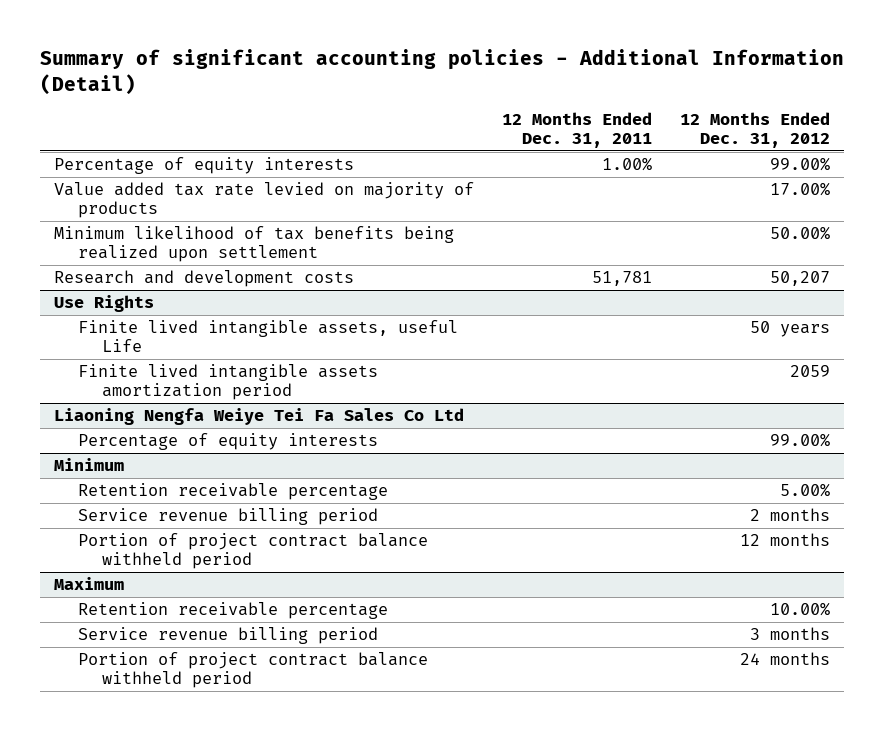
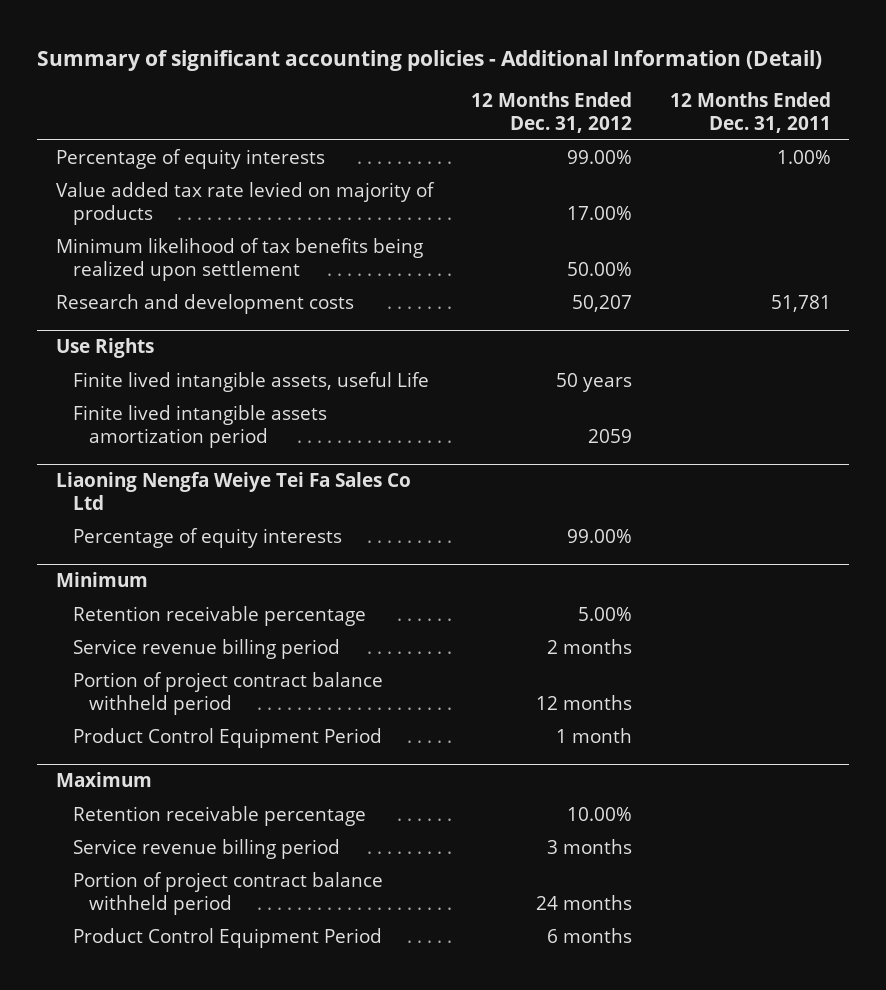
none -> [72,728,382,749] Product Control Equipment Period
none -> [72,928,382,949] Product Control Equipment Period

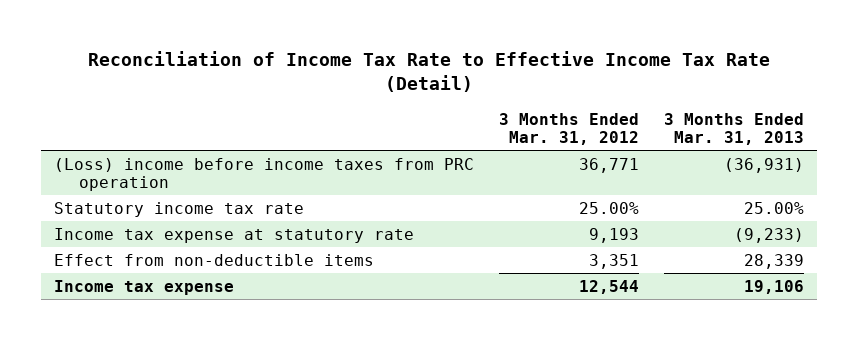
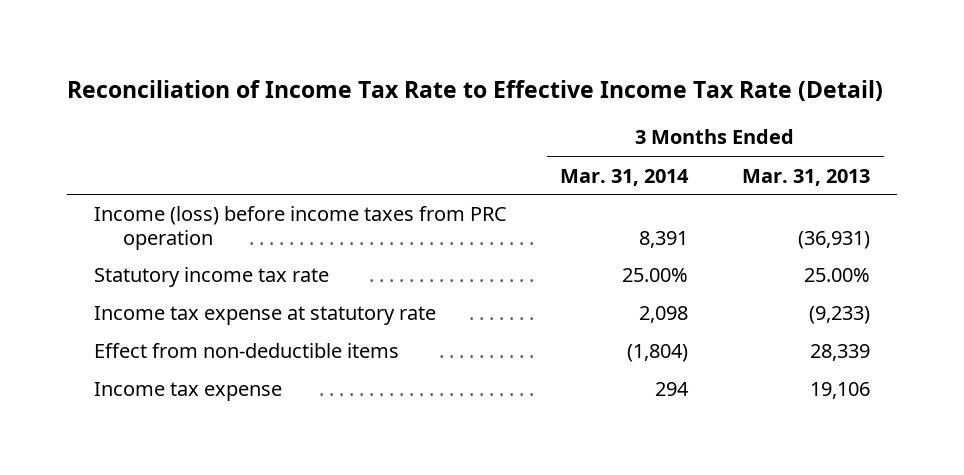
[499,112,640,146] 3 Months Ended Mar. 31, 2012 -> none
none -> [560,168,690,186] Mar. 31, 2014
[53,157,474,192] (Loss) income before income taxes from PRC operation -> [93,206,507,250] Income (loss) before income taxes from PRC operation

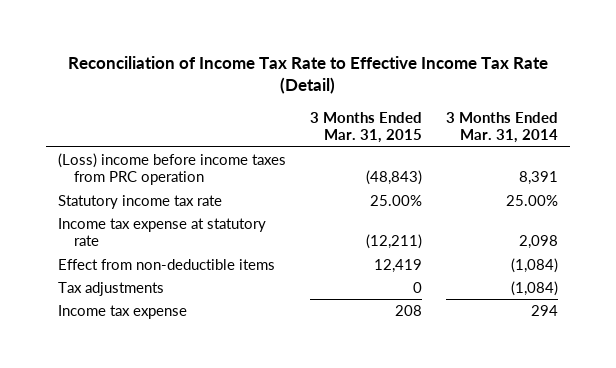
[742,168,871,186] Mar. 31, 2013 -> none
none -> [310,111,423,144] 3 Months Ended Mar. 31, 2015
[93,206,507,250] Income (loss) before income taxes from PRC operation -> [58,152,287,186] (Loss) income before income taxes from PRC operation
[627,344,689,363] (1,804) -> [511,257,559,273] (1,084)
none -> [58,281,165,296] Tax adjustments

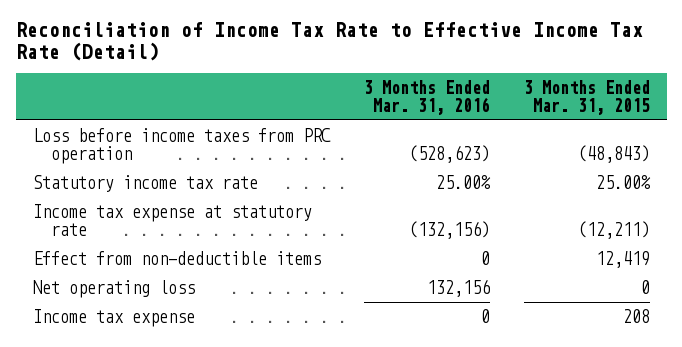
[446,111,559,144] 3 Months Ended Mar. 31, 2014 -> none
none -> [363,79,490,115] 3 Months Ended Mar. 31, 2016
[58,152,287,186] (Loss) income before income taxes from PRC operation -> [32,127,331,164] Loss before income taxes from PRC operation
[58,281,165,296] Tax adjustments -> [32,279,195,298] Net operating loss

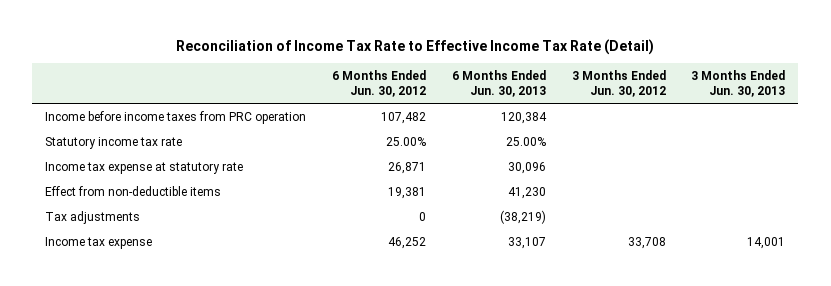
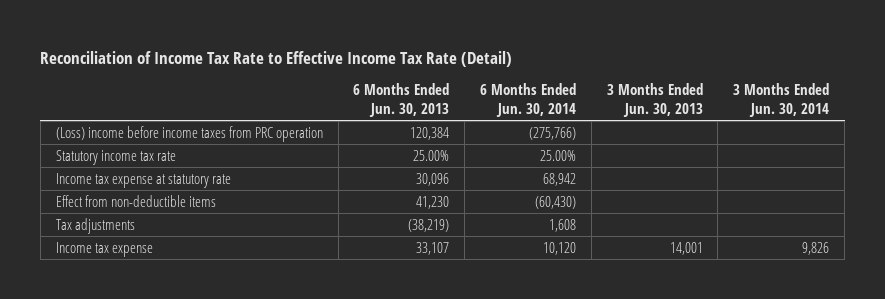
[332,70,427,98] 6 Months Ended Jun. 30, 2012 -> none
[571,70,666,98] 3 Months Ended Jun. 30, 2012 -> none
none -> [479,83,576,118] 6 Months Ended Jun. 30, 2014
none -> [733,83,830,118] 3 Months Ended Jun. 30, 2014
[45,110,307,124] Income before income taxes from PRC operation -> [55,125,323,142] (Loss) income before income taxes from PRC operation

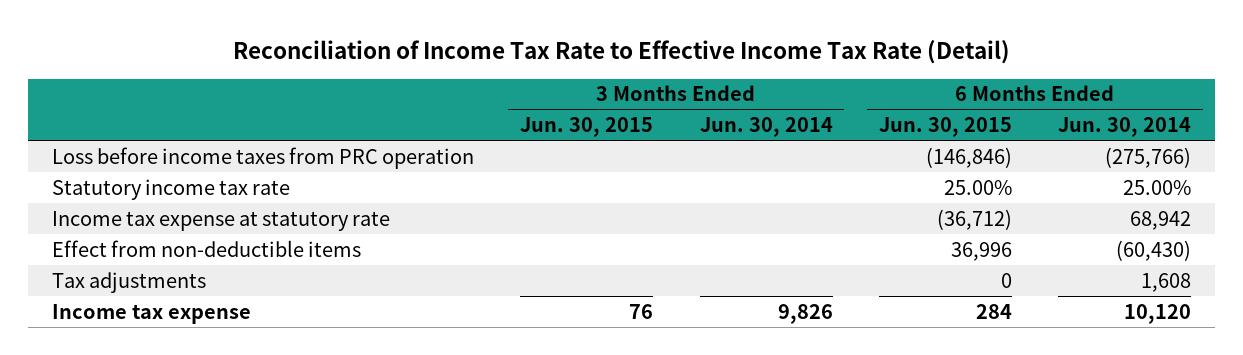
[353,83,450,118] 6 Months Ended Jun. 30, 2013 -> none
[606,83,703,118] 3 Months Ended Jun. 30, 2013 -> none
none -> [520,117,654,138] Jun. 30, 2015
none -> [878,117,1012,138] Jun. 30, 2015
[55,125,323,142] (Loss) income before income taxes from PRC operation -> [51,146,474,169] Loss before income taxes from PRC operation

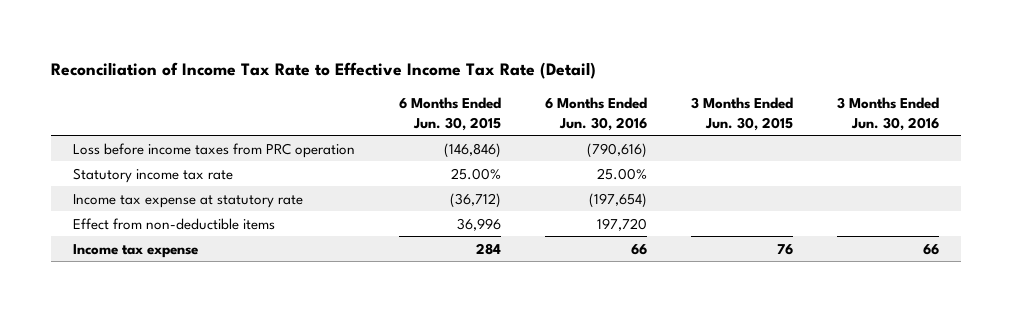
[699,117,833,138] Jun. 30, 2014 -> none
[1058,117,1192,138] Jun. 30, 2014 -> none
none -> [545,96,648,131] 6 Months Ended Jun. 30, 2016
none -> [837,96,940,131] 3 Months Ended Jun. 30, 2016
[51,271,206,293] Tax adjustments -> none

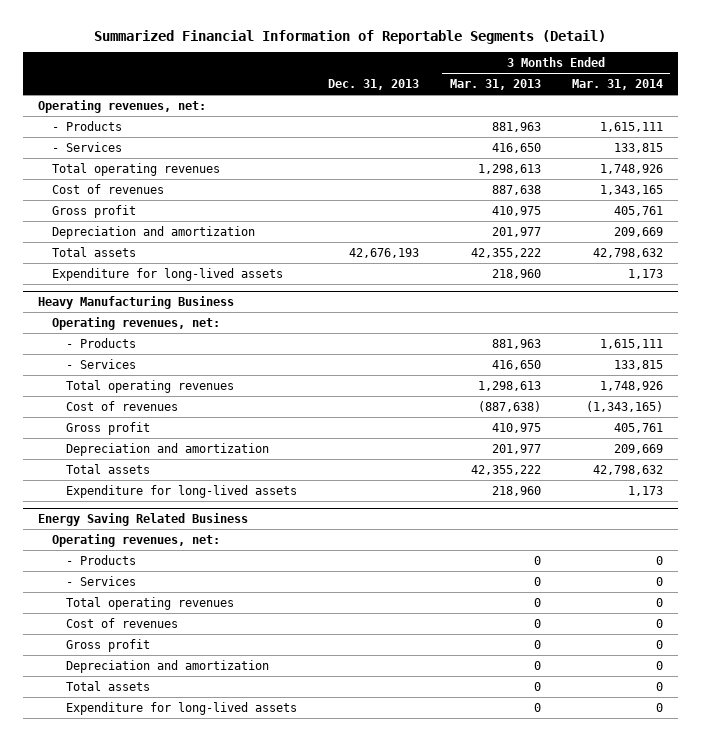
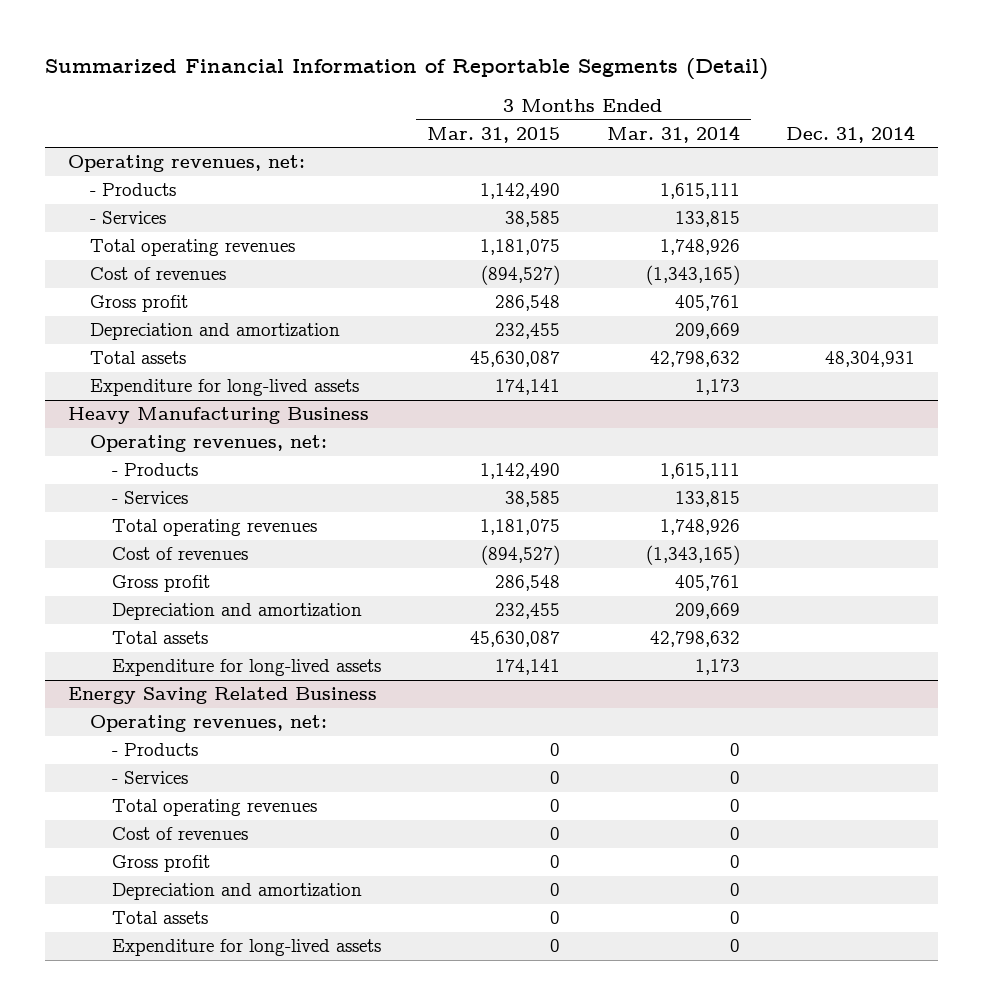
[327,79,419,91] Dec. 31, 2013 -> none
[449,79,541,91] Mar. 31, 2013 -> none
none -> [427,126,561,143] Mar. 31, 2015
none -> [785,124,915,143] Dec. 31, 2014
[599,184,663,195] 1,343,165 -> [645,265,740,286] (1,343,165)

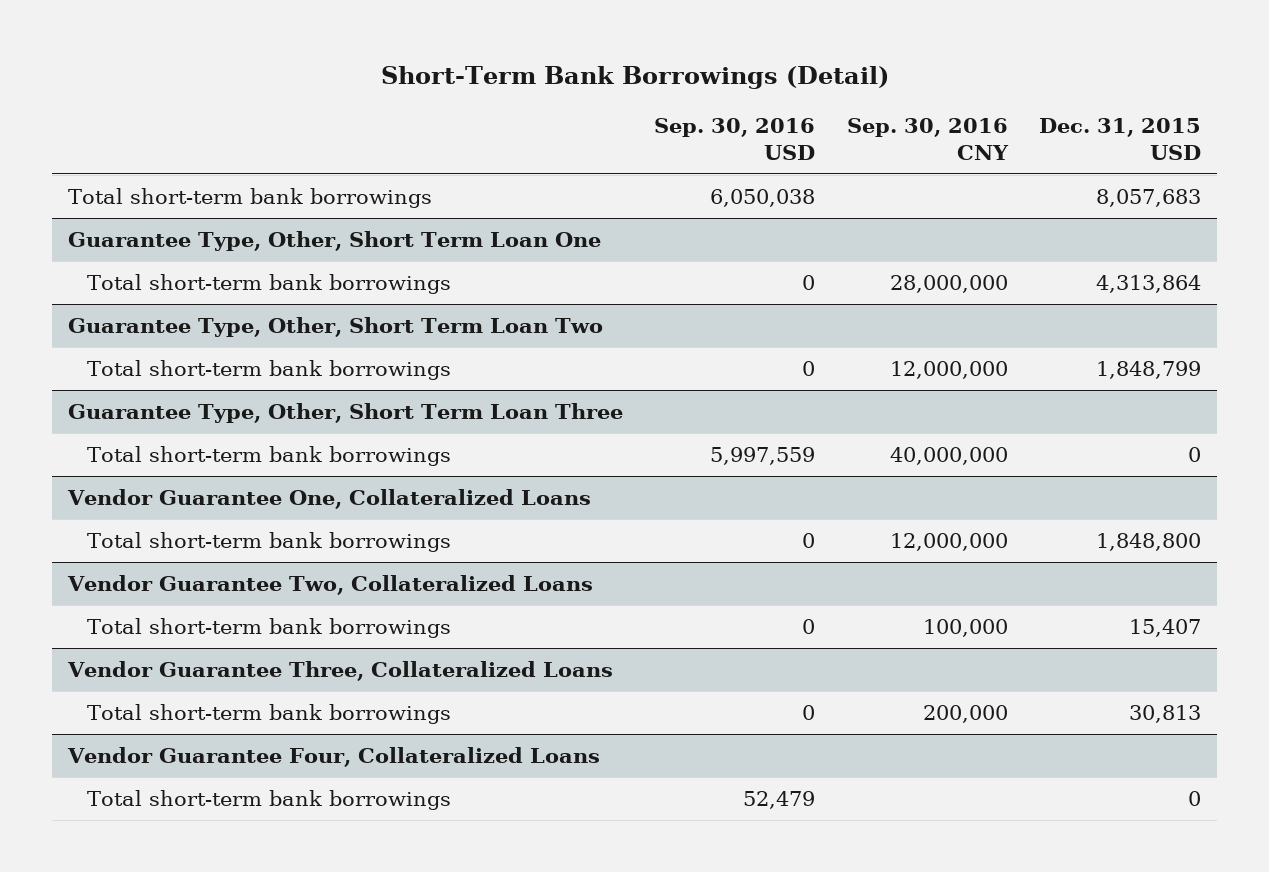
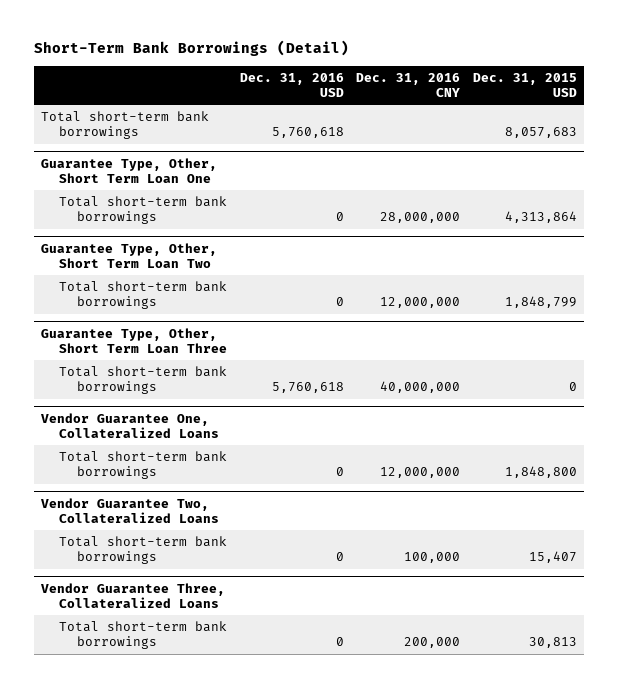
[654,118,816,160] Sep. 30, 2016 USD -> none
[846,118,1009,160] Sep. 30, 2016 CNY -> none
none -> [239,72,344,97] Dec. 31, 2016 USD
none -> [356,72,461,97] Dec. 31, 2016 CNY
[66,746,600,767] Vendor Guarantee Four, Collateralized Loans -> none
[87,789,452,810] Total short-term bank borrowings -> none

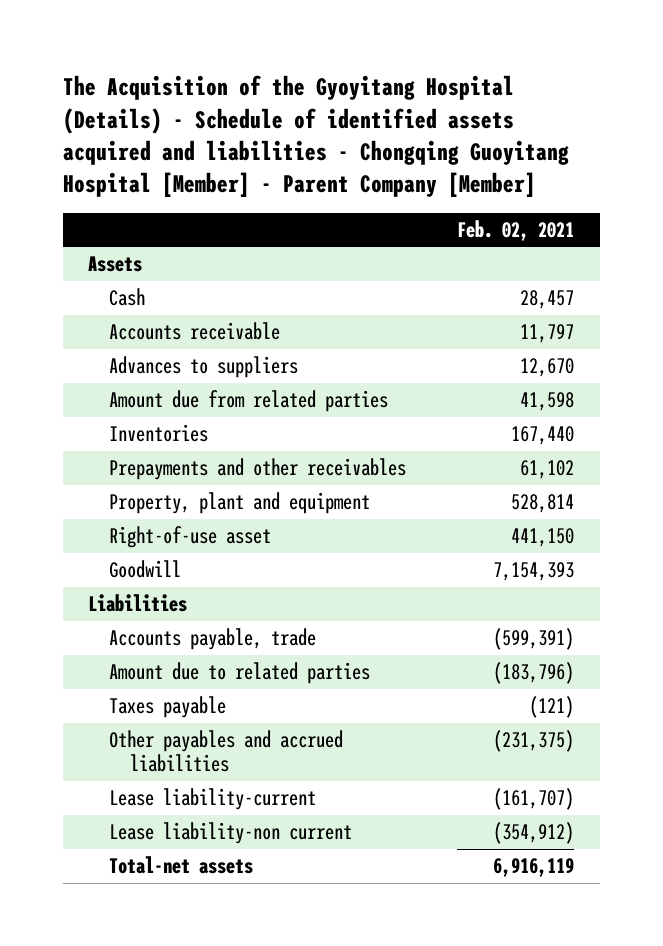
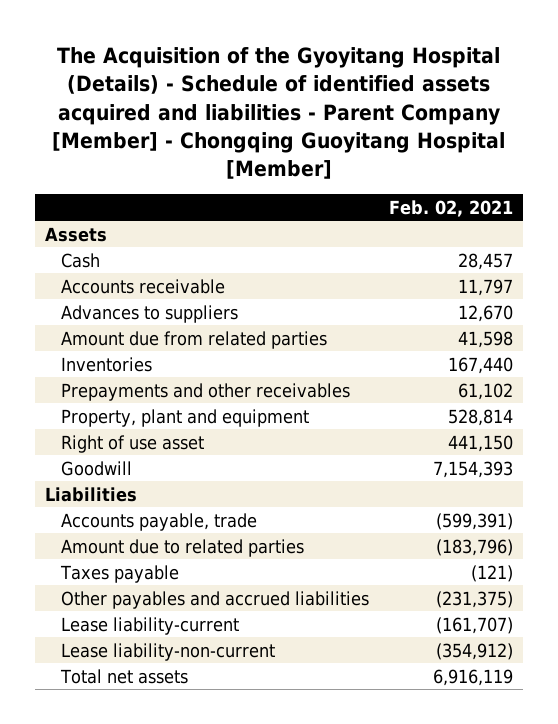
[63,75,570,198] The Acquisition of the Gyoyitang Hospital (Details) - Schedule of identified assets acquired and liabilities - Chongqing Guoyitang Hospital [Member] - Parent Company [Member] -> [51,47,505,180] The Acquisition of the Gyoyitang Hospital (Details) - Schedule of identified assets acquired and liabilities - Parent Company [Member] - Chongqing Guoyitang Hospital [Member]
[109,526,272,549] Right-of-use asset -> [61,434,205,453] Right of use asset
[109,822,353,845] Lease liability-non current -> [61,642,276,661] Lease liability-non-current
[109,856,254,875] Total-net assets -> [60,668,189,684] Total net assets

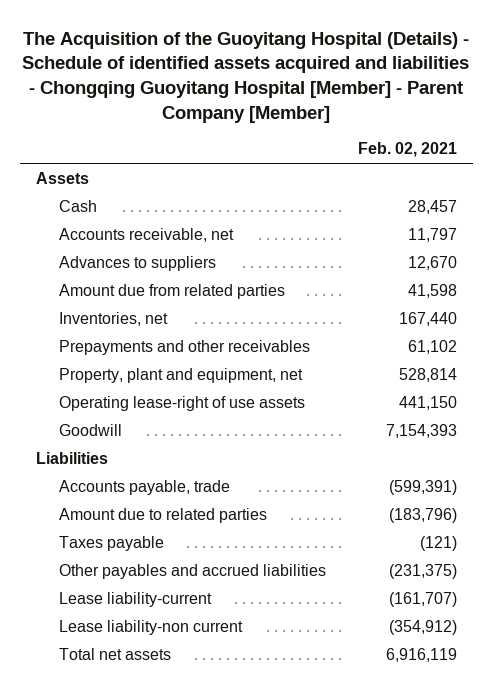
[51,47,505,180] The Acquisition of the Gyoyitang Hospital (Details) - Schedule of identified assets acquired and liabilities - Parent Company [Member] - Chongqing Guoyitang Hospital [Member] -> [22,31,470,123] The Acquisition of the Guoyitang Hospital (Details) - Schedule of identified assets acquired and liabilities - Chongqing Guoyitang Hospital [Member] - Parent Company [Member]
[61,278,226,294] Accounts receivable -> [59,227,235,242] Accounts receivable, net
[61,356,153,372] Inventories -> [59,311,169,326] Inventories, net
[61,408,310,427] Property, plant and equipment -> [59,367,304,383] Property, plant and equipment, net
[61,434,205,453] Right of use asset -> [59,395,306,411] Operating lease-right of use assets
[61,642,276,661] Lease liability-non-current -> [59,619,244,635] Lease liability-non current

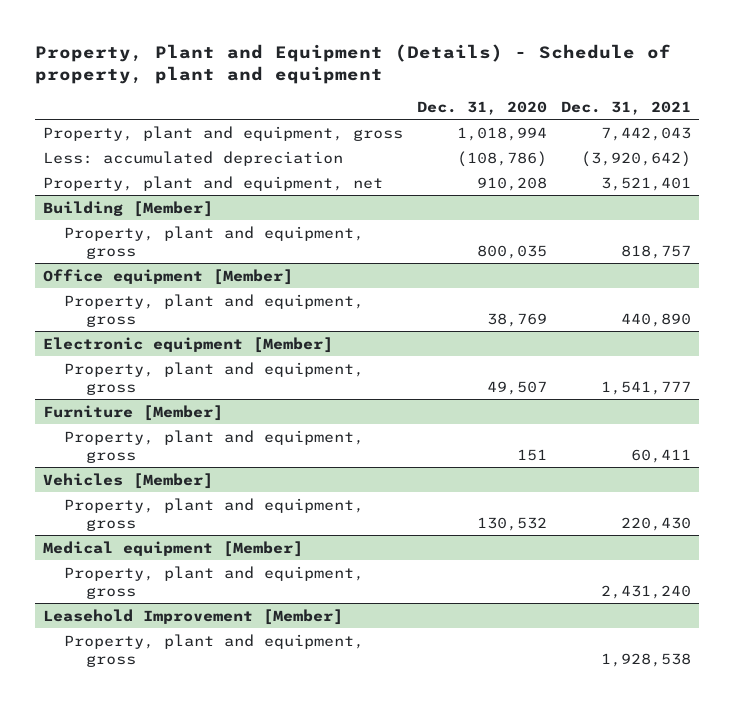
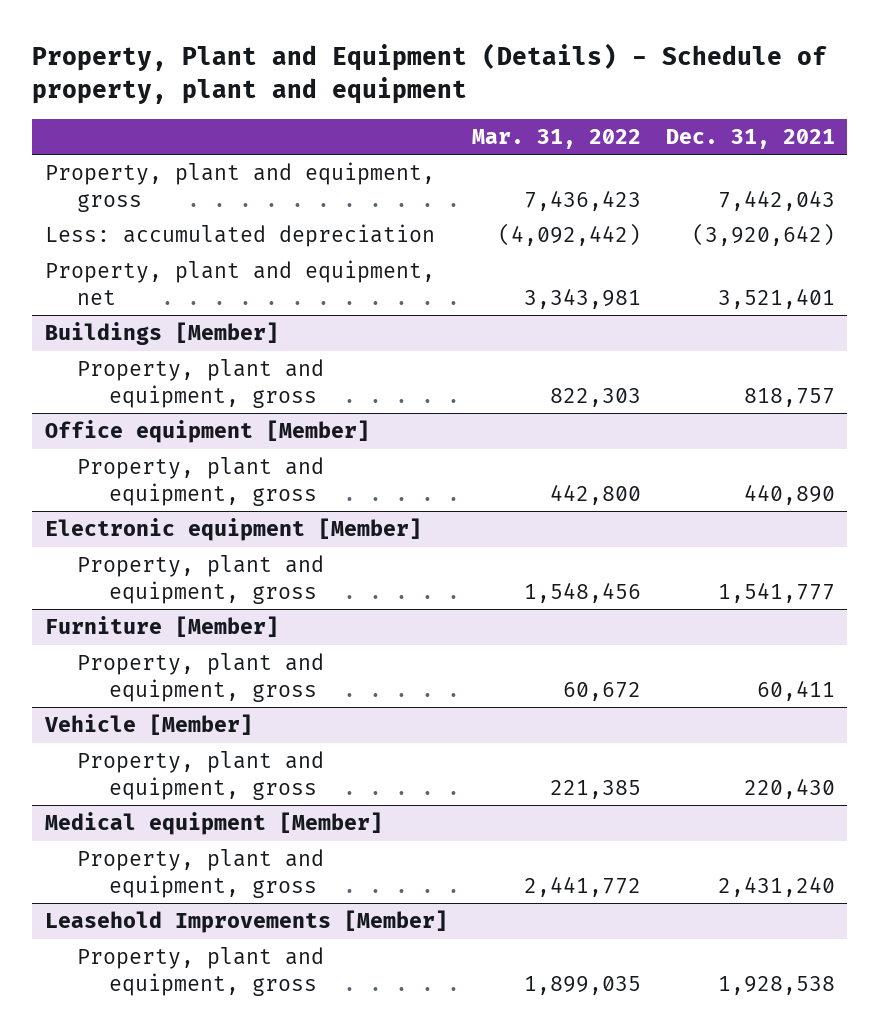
[416,100,547,115] Dec. 31, 2020 -> none
none -> [472,128,642,149] Mar. 31, 2022
[42,200,213,217] Building [Member] -> [44,322,279,346] Buildings [Member]
[42,472,213,489] Vehicles [Member] -> [43,714,253,736] Vehicle [Member]
[42,608,343,625] Leasehold Improvement [Member] -> [44,910,448,934] Leasehold Improvements [Member]

